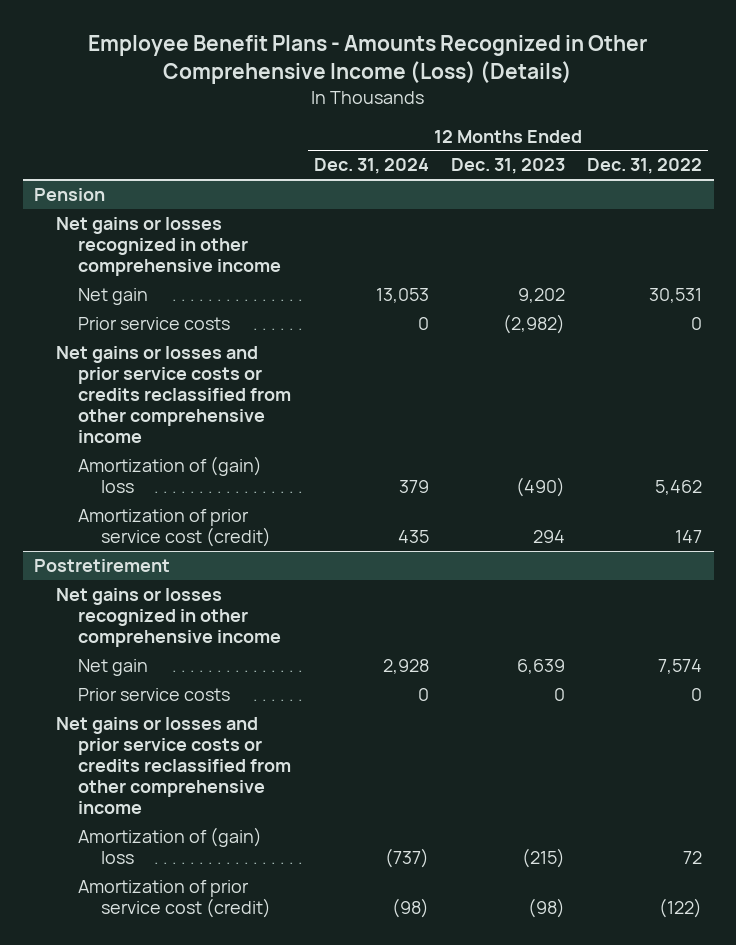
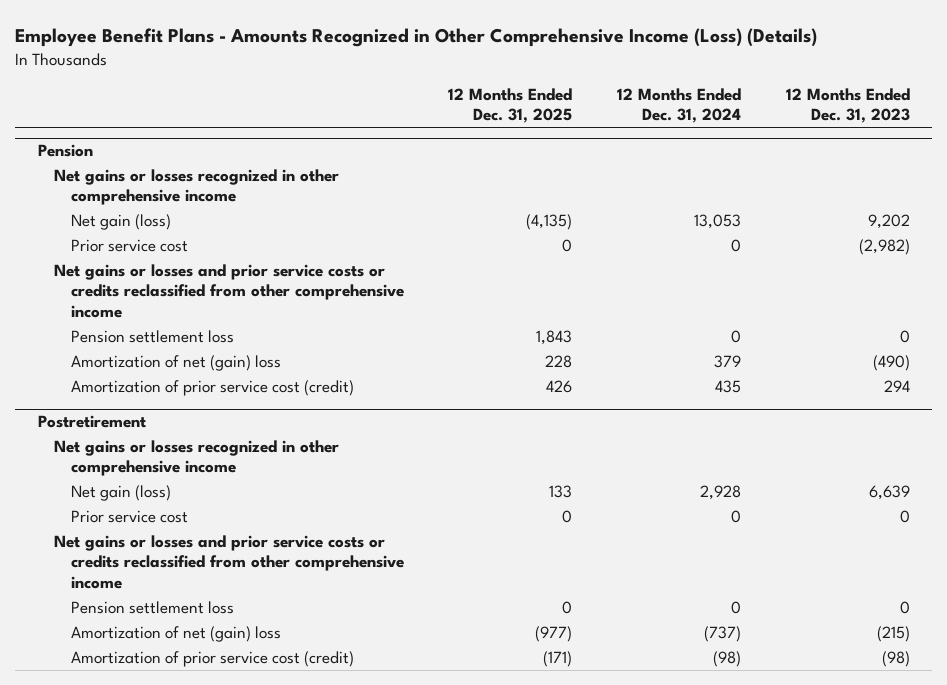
[587,158,703,175] Dec. 31, 2022 -> none
none -> [448,88,573,124] 12 Months Ended Dec. 31, 2025
[78,287,149,305] Net gain -> [70,214,171,231] Net gain (loss)
[78,316,231,330] Prior service costs -> [70,239,188,253] Prior service cost
none -> [70,330,234,344] Pension settlement loss
[78,455,263,494] Amortization of (gain) loss -> [70,355,281,372] Amortization of net (gain) loss
[78,658,149,676] Net gain -> [70,485,171,502] Net gain (loss)
[78,687,231,701] Prior service costs -> [70,510,188,524] Prior service cost
none -> [70,601,234,615] Pension settlement loss
[78,826,263,865] Amortization of (gain) loss -> [70,626,281,643] Amortization of net (gain) loss

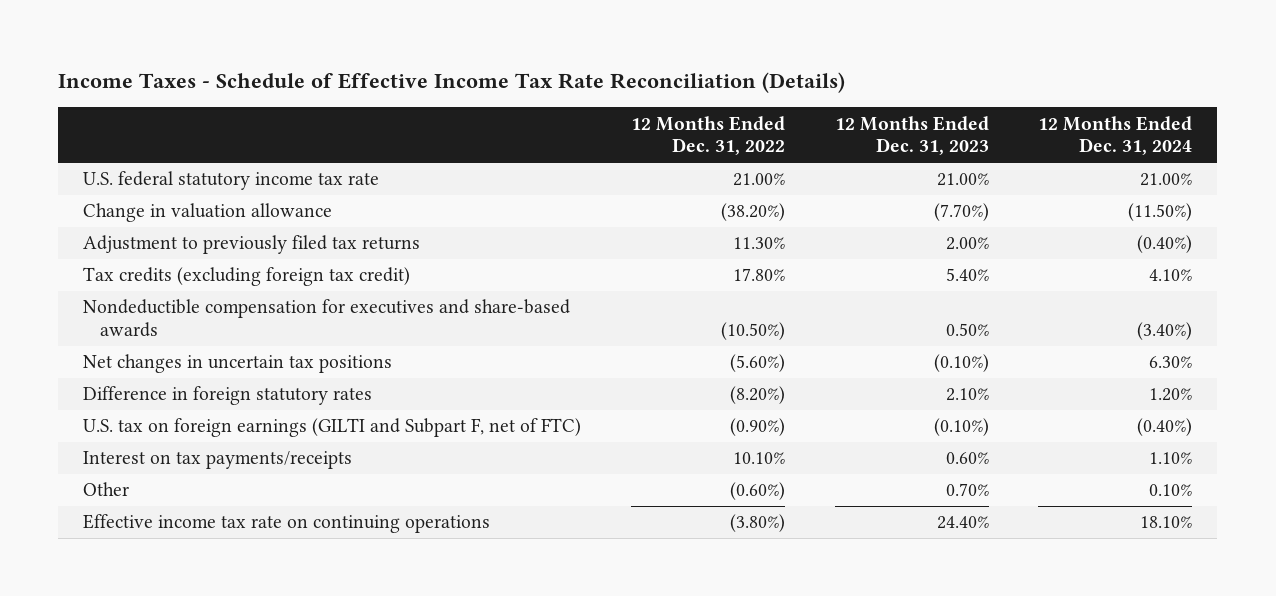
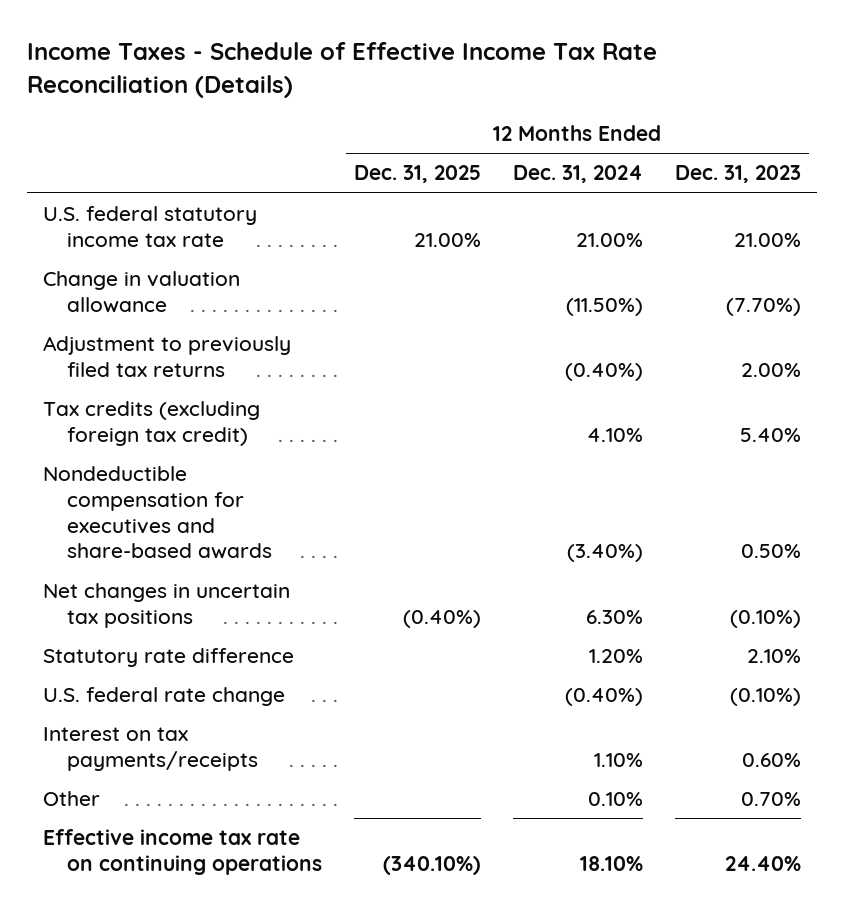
[630,115,785,156] 12 Months Ended Dec. 31, 2022 -> none
none -> [354,165,482,184] Dec. 31, 2025
[83,386,373,406] Difference in foreign statutory rates -> [43,648,295,668] Statutory rate difference
[83,418,582,438] U.S. tax on foreign earnings (GILTI and Subpart F, net of FTC) -> [43,687,286,707] U.S. federal rate change

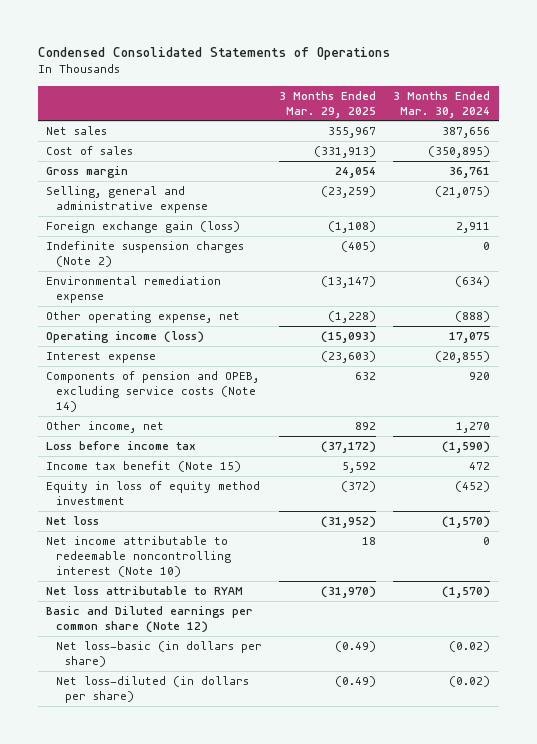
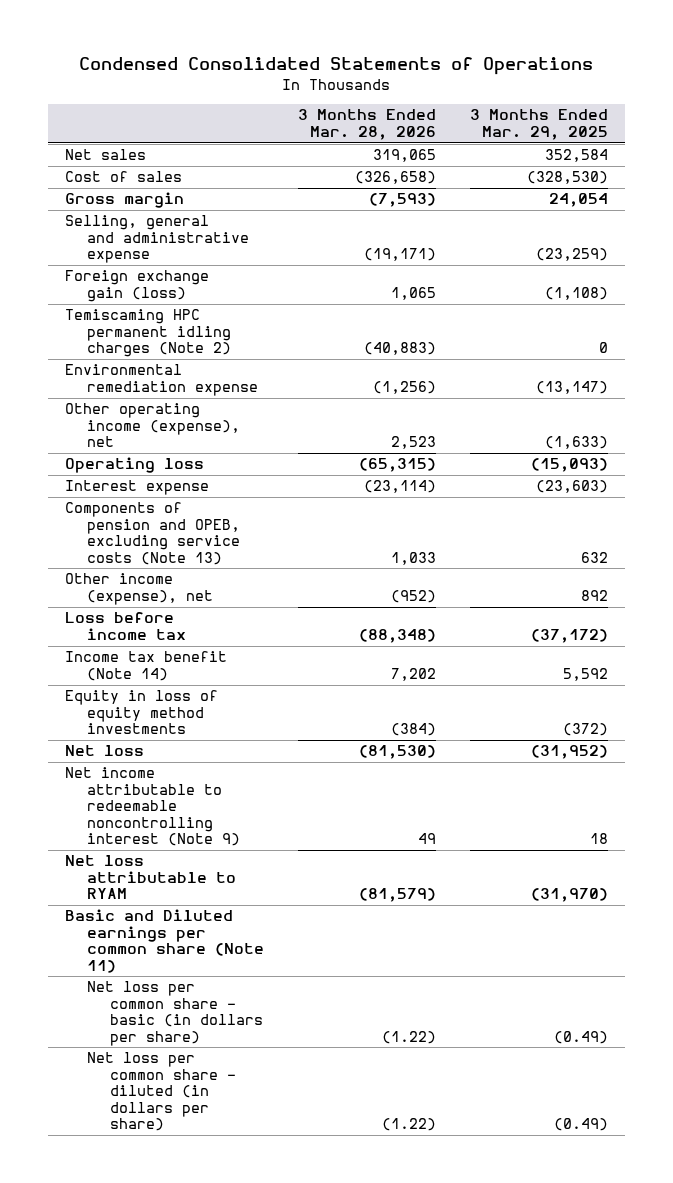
[393,90,491,118] 3 Months Ended Mar. 30, 2024 -> none
none -> [298,109,437,140] 3 Months Ended Mar. 28, 2026
[327,127,376,139] 355,967 -> [544,149,608,163] 352,584
[313,146,376,159] (331,913) -> [526,171,608,185] (328,530)
[46,241,245,268] Indefinite suspension charges (Note 2) -> none
none -> [65,309,232,358] Temiscaming HPC permanent idling charges (Note 2)
[46,311,241,324] Other operating expense, net -> [65,403,241,448] Other operating income (expense), net
[327,311,376,324] (1,228) -> [544,436,608,450] (1,633)
[46,331,205,344] Operating income (loss) -> [65,457,205,474] Operating loss
[46,371,260,413] Components of pension and OPEB, excluding service costs (Note 14) -> [65,502,241,565] Components of pension and OPEB, excluding service costs (Note 13)
[46,421,165,434] Other income, net -> [65,573,214,605] Other income (expense), net
[46,461,242,473] Income tax benefit (Note 15) -> [65,651,228,681] Income tax benefit (Note 14)
[46,481,261,506] Equity in loss of equity method investment -> [65,690,219,735] Equity in loss of equity method investments
[46,536,231,578] Net income attributable to redeemable noncontrolling interest (Note 10) -> [65,767,241,847] Net income attributable to redeemable noncontrolling interest (Note 9)
[46,606,254,634] Basic and Diluted earnings per common share (Note 12) -> [65,909,265,973] Basic and Diluted earnings per common share (Note 11)
[55,641,262,668] Net loss-basic (in dollars per share) -> [87,981,263,1046] Net loss per common share - basic (in dollars per share)
[55,676,249,704] Net loss-diluted (in dollars per share) -> [87,1052,236,1132] Net loss per common share - diluted (in dollars per share)

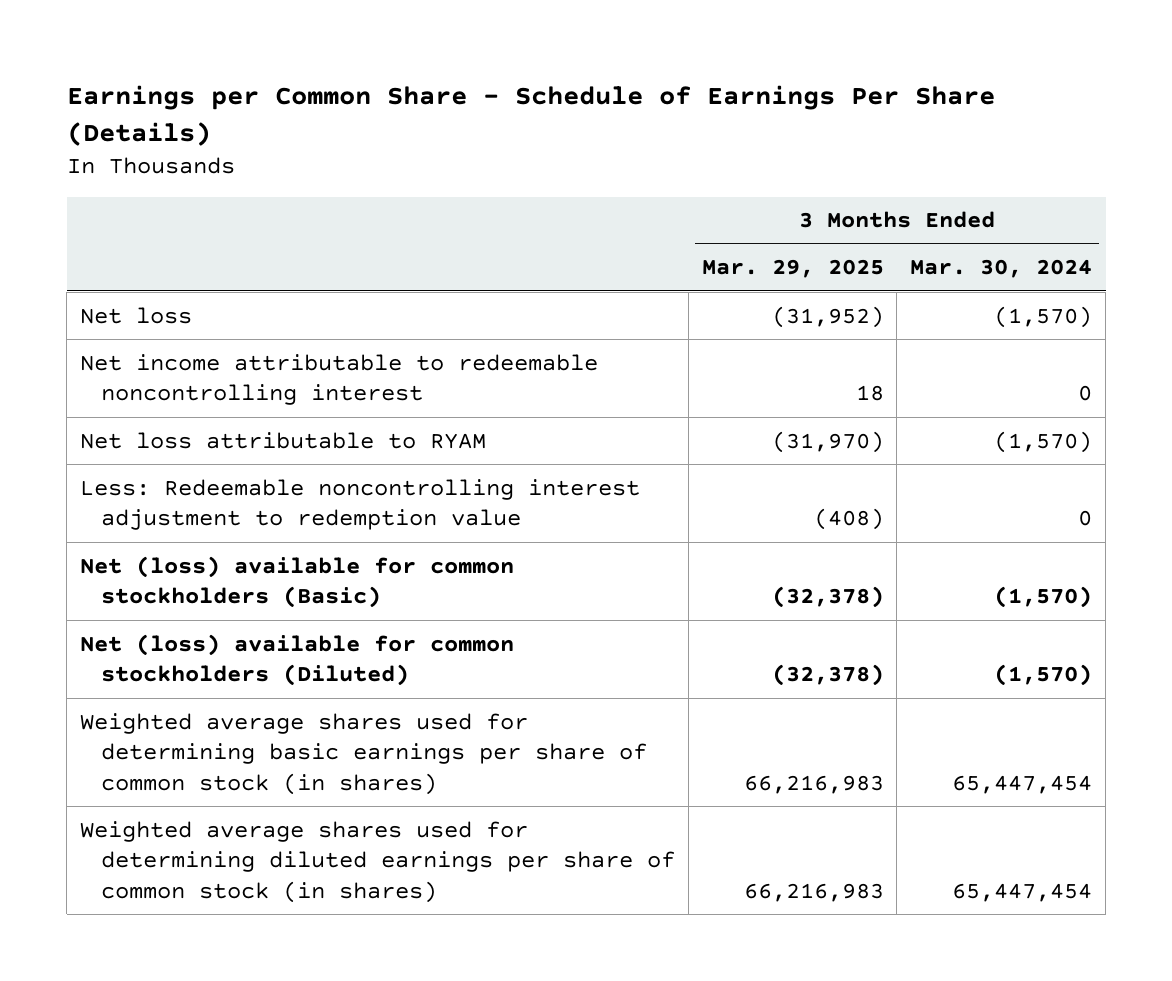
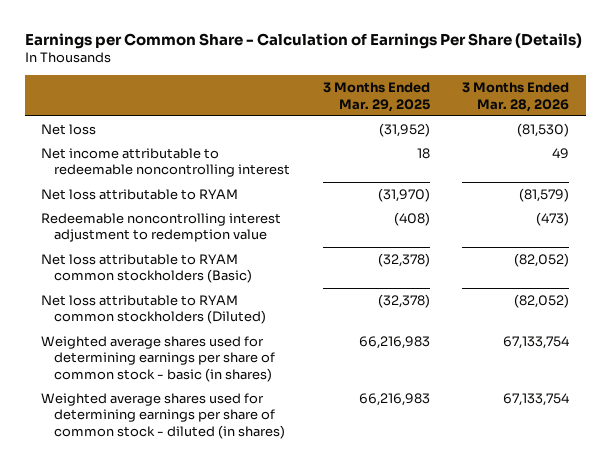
[66,84,995,146] Earnings per Common Share - Schedule of Earnings Per Share (Details) -> [24,32,582,49] Earnings per Common Share - Calculation of Earnings Per Share (Details)
[910,259,1093,279] Mar. 30, 2024 -> none
none -> [462,81,570,112] 3 Months Ended Mar. 28, 2026
[79,478,640,531] Less: Redeemable noncontrolling interest adjustment to redemption value -> [41,212,282,243] Redeemable noncontrolling interest adjustment to redemption value
[79,555,514,609] Net (loss) available for common stockholders (Basic) -> [41,253,253,284] Net loss attributable to RYAM common stockholders (Basic)
[79,633,514,687] Net (loss) available for common stockholders (Diluted) -> [41,294,267,325] Net loss attributable to RYAM common stockholders (Diluted)
[79,712,648,795] Weighted average shares used for determining basic earnings per share of common stock (in shares) -> [41,335,276,382] Weighted average shares used for determining earnings per share of common stock - basic (in shares)
[79,820,676,903] Weighted average shares used for determining diluted earnings per share of common stock (in shares) -> [41,392,286,439] Weighted average shares used for determining earnings per share of common stock - diluted (in shares)

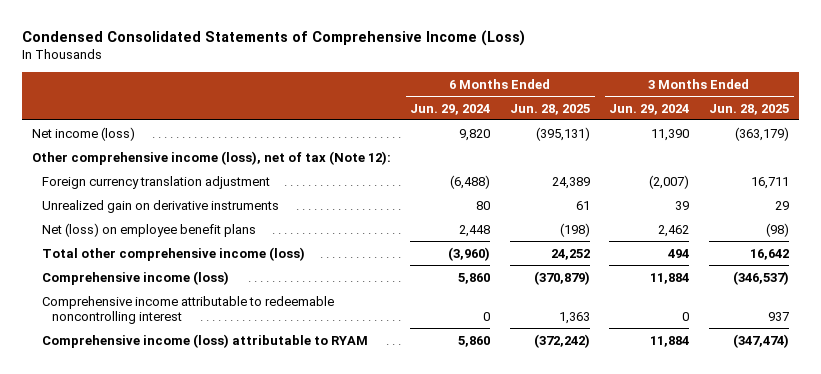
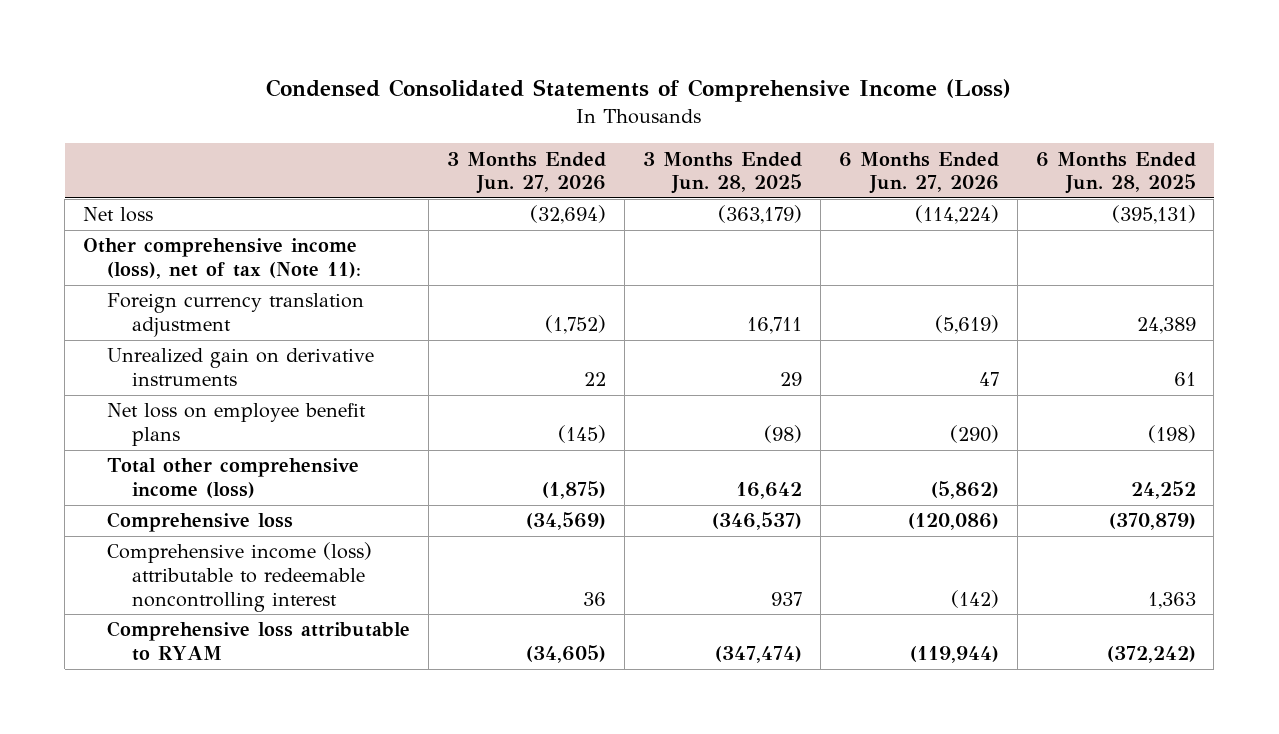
[410,103,491,115] Jun. 29, 2024 -> none
[609,103,690,115] Jun. 29, 2024 -> none
none -> [447,151,607,195] 3 Months Ended Jun. 27, 2026
none -> [838,151,999,195] 6 Months Ended Jun. 27, 2026
[31,126,135,141] Net income (loss) -> [83,207,154,223] Net loss
[31,150,391,165] Other comprehensive income (loss), net of tax (Note 12): -> [83,238,362,280] Other comprehensive income (loss), net of tax (Note 11):
[41,222,256,237] Net (loss) on employee benefit plans -> [107,403,367,447] Net loss on employee benefit plans
[41,270,229,285] Comprehensive income (loss) -> [107,512,294,533] Comprehensive loss
[41,295,334,324] Comprehensive income attributable to redeemable noncontrolling interest -> [107,542,373,612] Comprehensive income (loss) attributable to redeemable noncontrolling interest
[41,333,368,348] Comprehensive income (loss) attributable to RYAM -> [107,621,411,662] Comprehensive loss attributable to RYAM

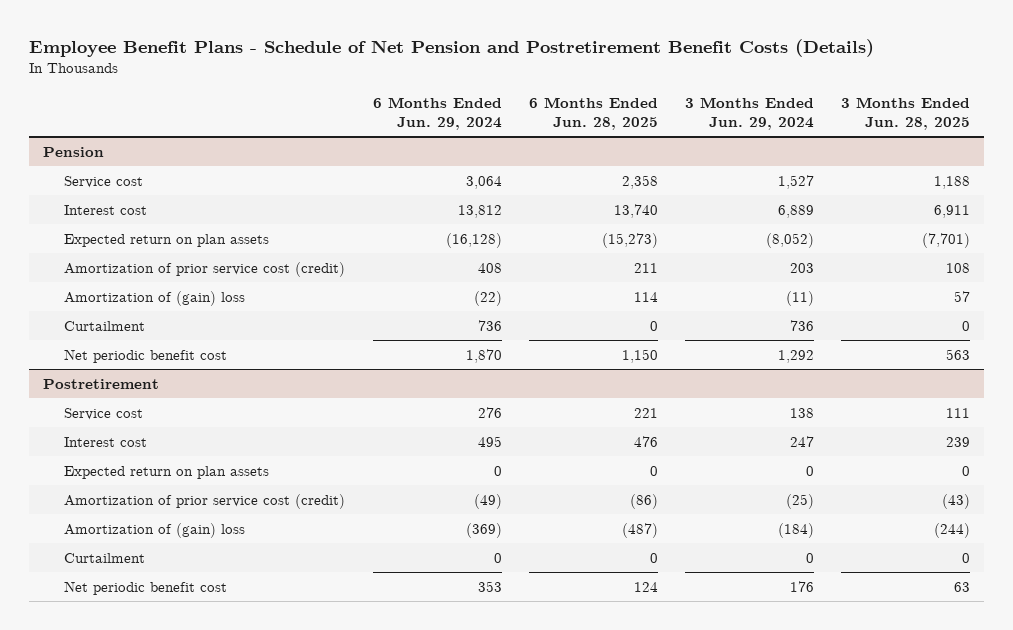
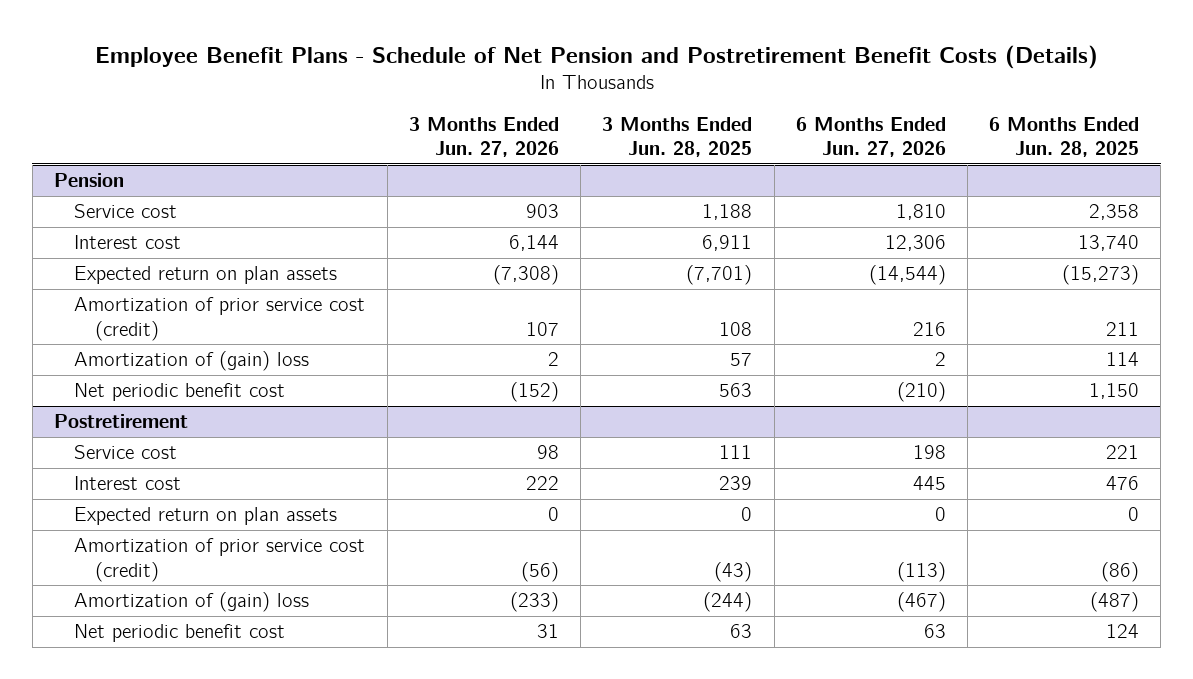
[372,97,502,131] 6 Months Ended Jun. 29, 2024 -> none
[685,97,815,131] 3 Months Ended Jun. 29, 2024 -> none
none -> [408,116,559,158] 3 Months Ended Jun. 27, 2026
none -> [795,116,946,158] 6 Months Ended Jun. 27, 2026
[64,320,146,331] Curtailment -> none
[64,552,146,563] Curtailment -> none

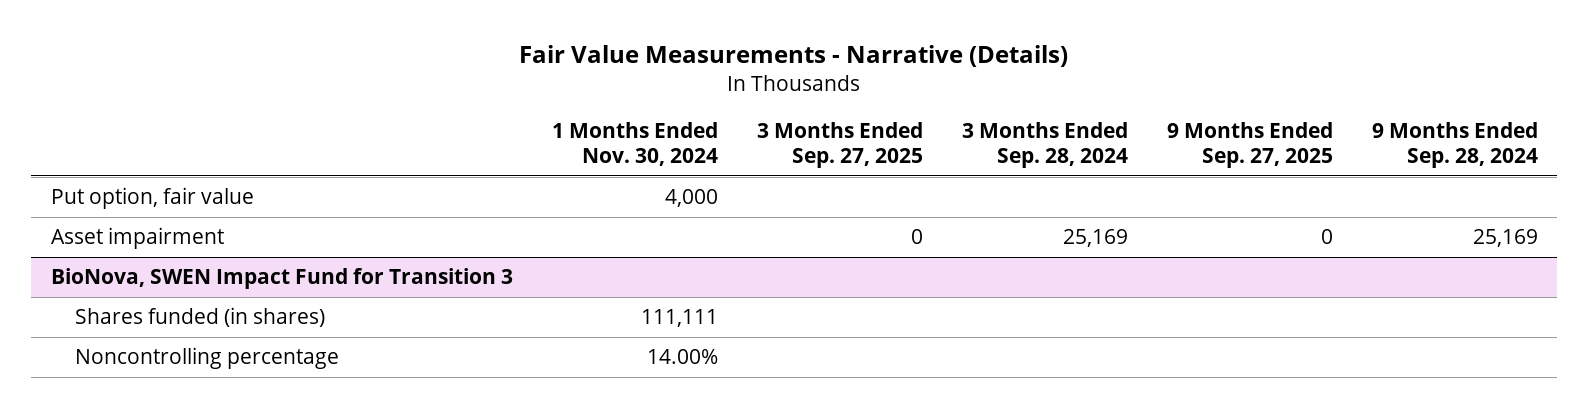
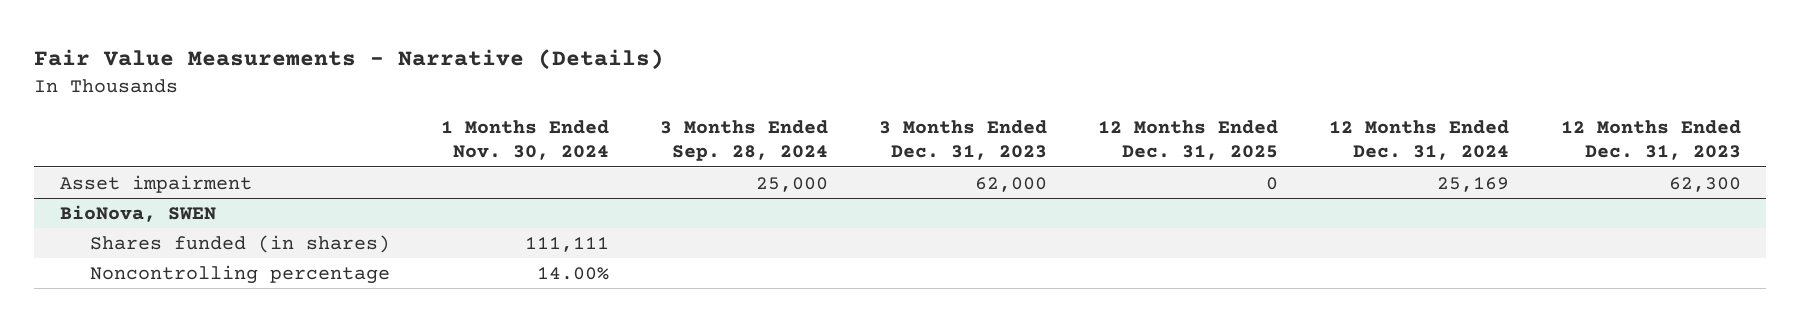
[756,122,923,169] 3 Months Ended Sep. 27, 2025 -> none
[1166,122,1333,169] 9 Months Ended Sep. 27, 2025 -> none
[1371,122,1538,169] 9 Months Ended Sep. 28, 2024 -> none
none -> [879,120,1048,161] 3 Months Ended Dec. 31, 2023
none -> [1098,120,1279,161] 12 Months Ended Dec. 31, 2025
none -> [1329,120,1510,161] 12 Months Ended Dec. 31, 2024
none -> [1560,120,1741,161] 12 Months Ended Dec. 31, 2023
[50,187,254,210] Put option, fair value -> none
[50,268,513,290] BioNova, SWEN Impact Fund for Transition 3 -> none
[1062,229,1128,248] 25,169 -> [756,177,829,193] 25,000
none -> [59,205,216,223] BioNova, SWEN

